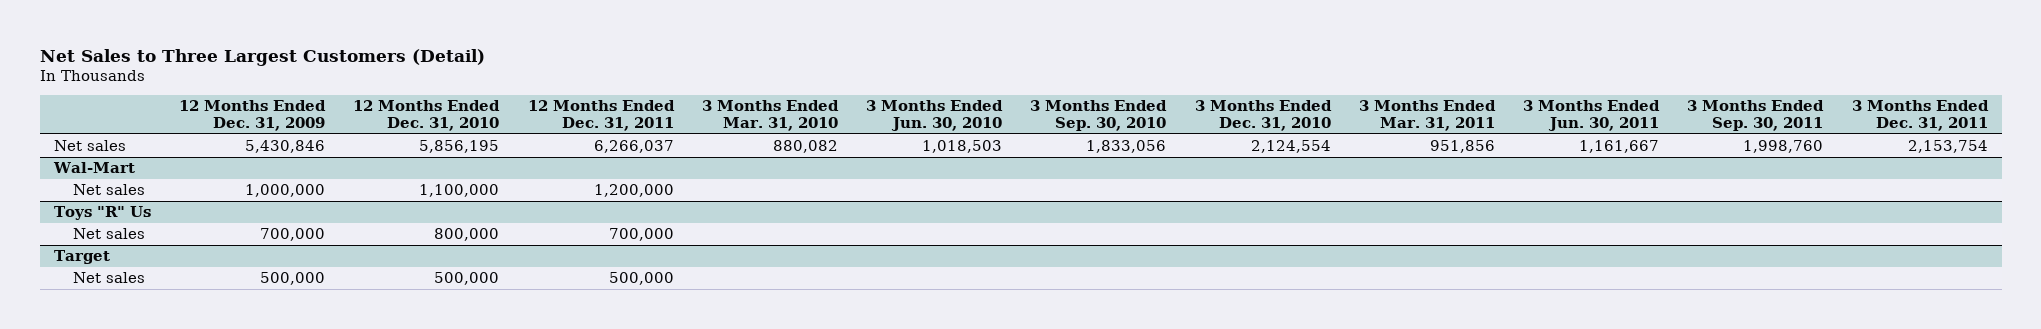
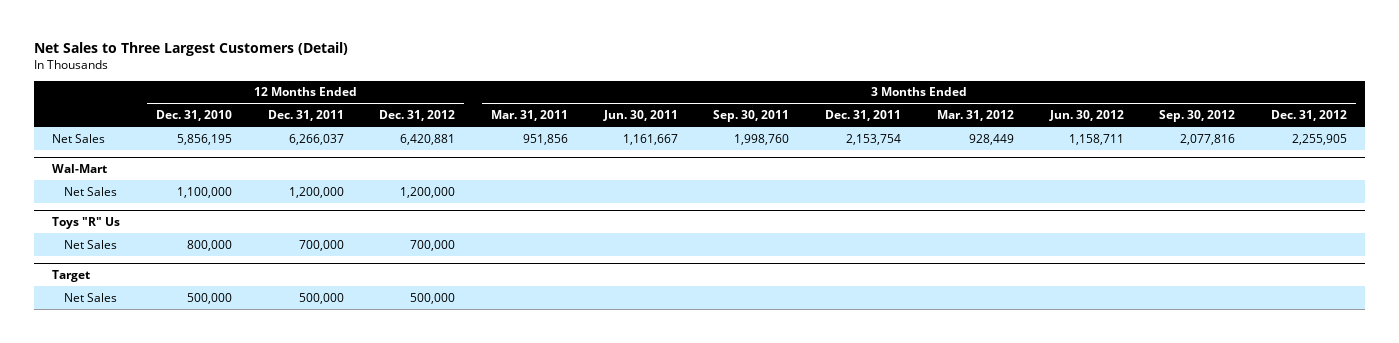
[178,100,326,132] 12 Months Ended Dec. 31, 2009 -> none
[701,100,839,132] 3 Months Ended Mar. 31, 2010 -> none
[866,100,1004,132] 3 Months Ended Jun. 30, 2010 -> none
[1030,100,1168,132] 3 Months Ended Sep. 30, 2010 -> none
[1194,100,1332,132] 3 Months Ended Dec. 31, 2010 -> none
none -> [379,110,456,122] Dec. 31, 2012
none -> [936,110,1014,122] Mar. 31, 2012
none -> [1048,110,1124,122] Jun. 30, 2012
none -> [1159,110,1236,123] Sep. 30, 2012
none -> [1271,110,1348,122] Dec. 31, 2012
[53,140,126,152] Net sales -> [52,133,106,143] Net Sales
[73,184,146,196] Net sales -> [63,186,117,196] Net Sales
[73,228,146,240] Net sales -> [63,239,117,249] Net Sales
[73,272,146,284] Net sales -> [63,292,117,302] Net Sales

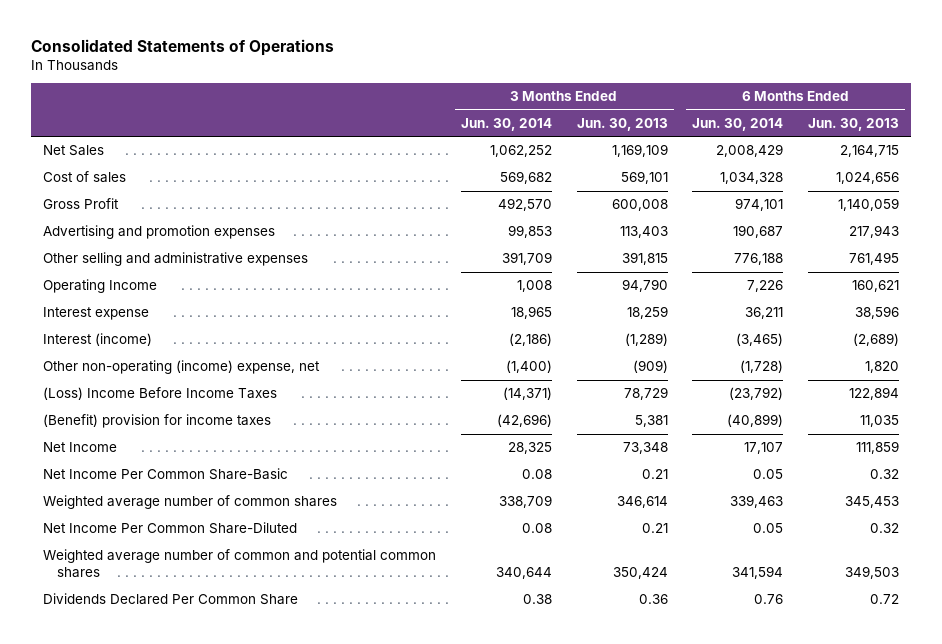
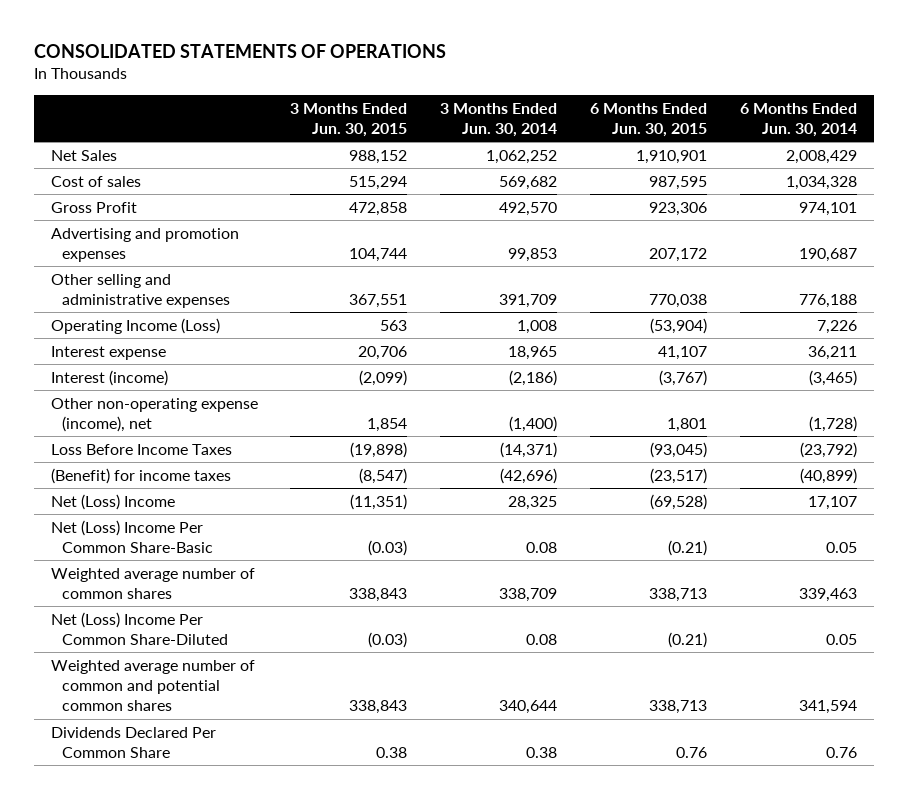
[30,38,334,56] Consolidated Statements of Operations -> [34,44,447,59] CONSOLIDATED STATEMENTS OF OPERATIONS
[576,117,668,131] Jun. 30, 2013 -> none
[807,117,899,131] Jun. 30, 2013 -> none
none -> [290,102,408,137] 3 Months Ended Jun. 30, 2015
none -> [590,102,708,137] 6 Months Ended Jun. 30, 2015
[43,279,158,294] Operating Income -> [50,317,220,334] Operating Income (Loss)
[43,360,321,375] Other non-operating (income) expense, net -> [50,397,258,432] Other non-operating expense (income), net
[43,387,278,401] (Loss) Income Before Income Taxes -> [50,443,232,455] Loss Before Income Taxes
[43,414,272,429] (Benefit) provision for income taxes -> [50,467,231,484] (Benefit) for income taxes
[43,442,118,453] Net Income -> [50,493,175,510] Net (Loss) Income
[43,468,289,481] Net Income Per Common Share-Basic -> [50,519,214,553] Net (Loss) Income Per Common Share-Basic
[43,522,298,535] Net Income Per Common Share-Diluted -> [50,611,229,645] Net (Loss) Income Per Common Share-Diluted

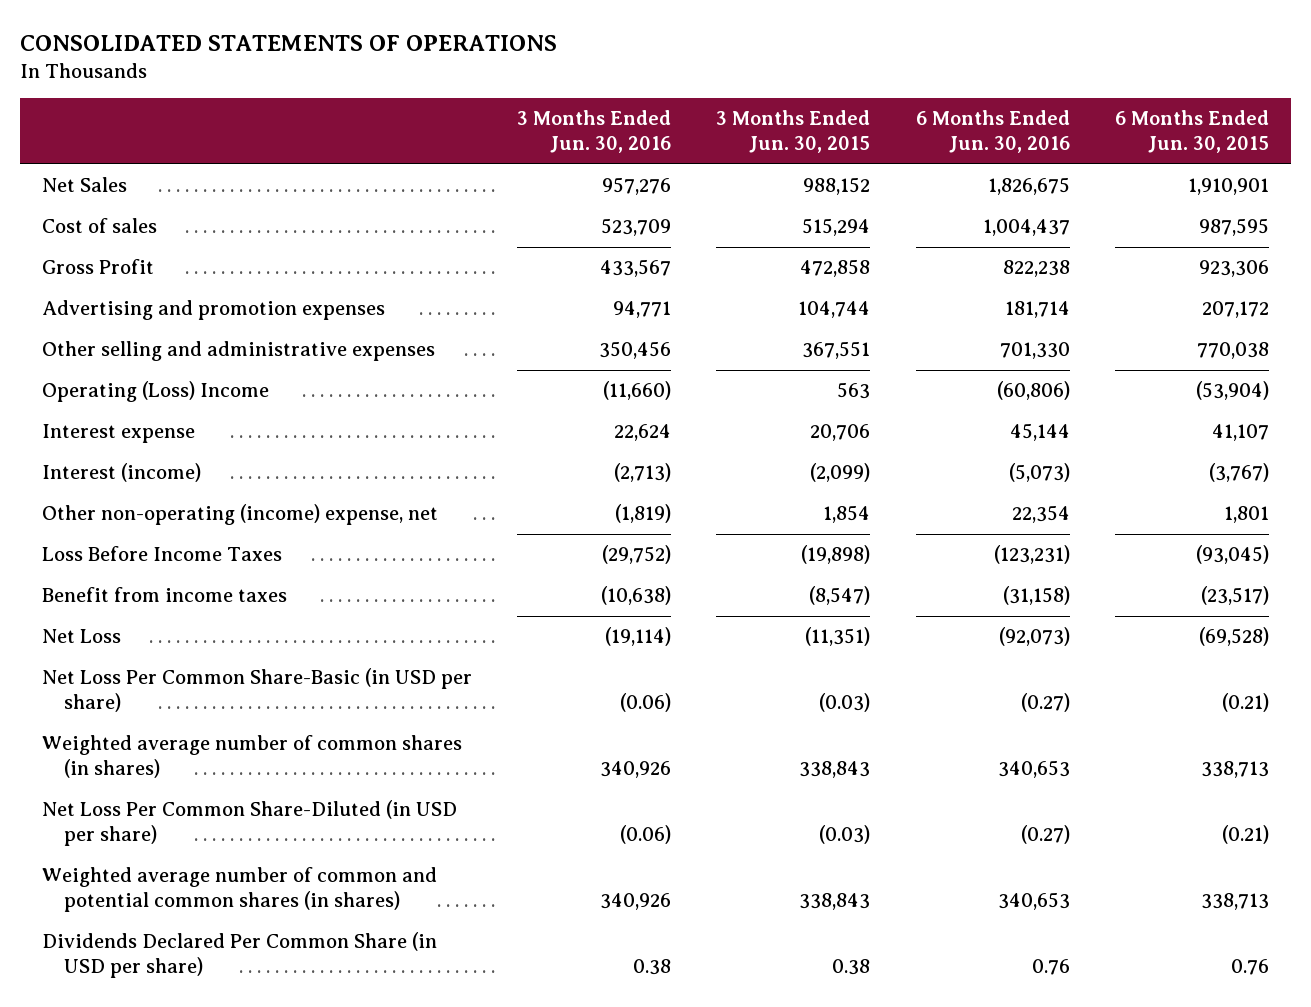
[440,102,558,137] 3 Months Ended Jun. 30, 2014 -> none
[740,102,858,137] 6 Months Ended Jun. 30, 2014 -> none
none -> [517,110,672,154] 3 Months Ended Jun. 30, 2016
none -> [915,110,1070,154] 6 Months Ended Jun. 30, 2016
[50,317,220,334] Operating Income (Loss) -> [42,381,270,403] Operating (Loss) Income
[50,397,258,432] Other non-operating expense (income), net -> [42,504,439,526] Other non-operating (income) expense, net
[50,467,231,484] (Benefit) for income taxes -> [42,587,288,603] Benefit from income taxes
[50,493,175,510] Net (Loss) Income -> [42,629,122,644] Net Loss
[50,519,214,553] Net (Loss) Income Per Common Share-Basic -> [42,668,473,713] Net Loss Per Common Share-Basic (in USD per share)
[50,567,255,599] Weighted average number of common shares -> [42,735,463,779] Weighted average number of common shares (in shares)
[50,611,229,645] Net (Loss) Income Per Common Share-Diluted -> [42,800,458,847] Net Loss Per Common Share-Diluted (in USD per share)
[50,659,255,712] Weighted average number of common and potential common shares -> [42,867,438,913] Weighted average number of common and potential common shares (in shares)
[50,726,216,758] Dividends Declared Per Common Share -> [42,932,438,979] Dividends Declared Per Common Share (in USD per share)

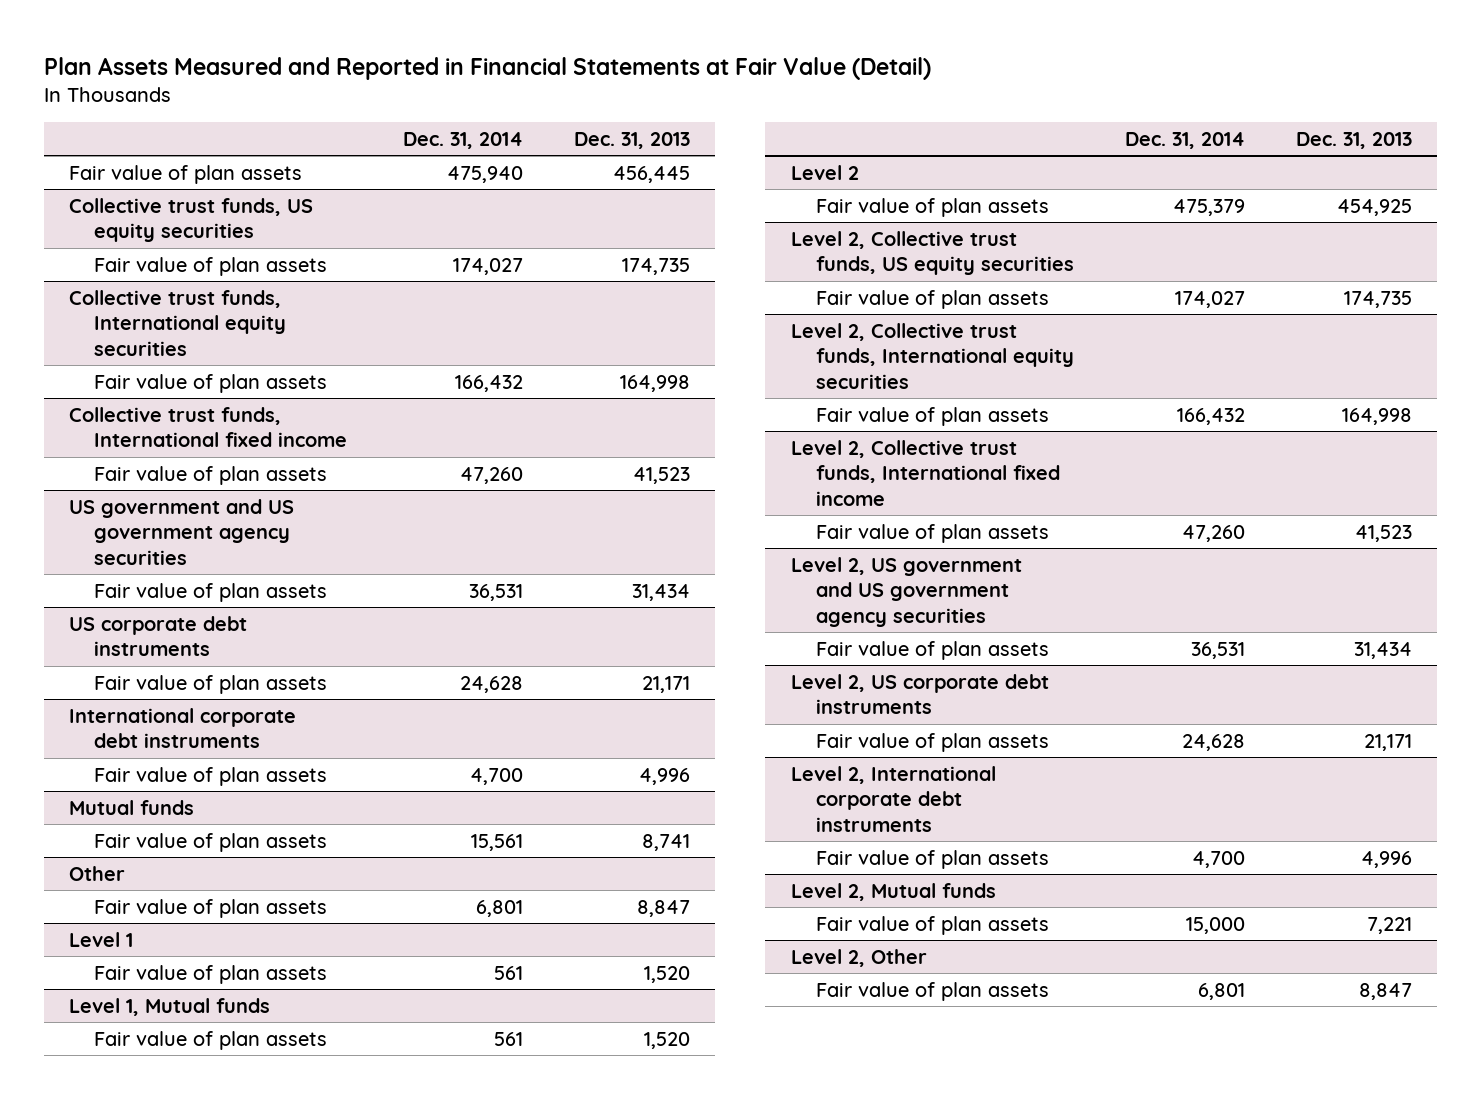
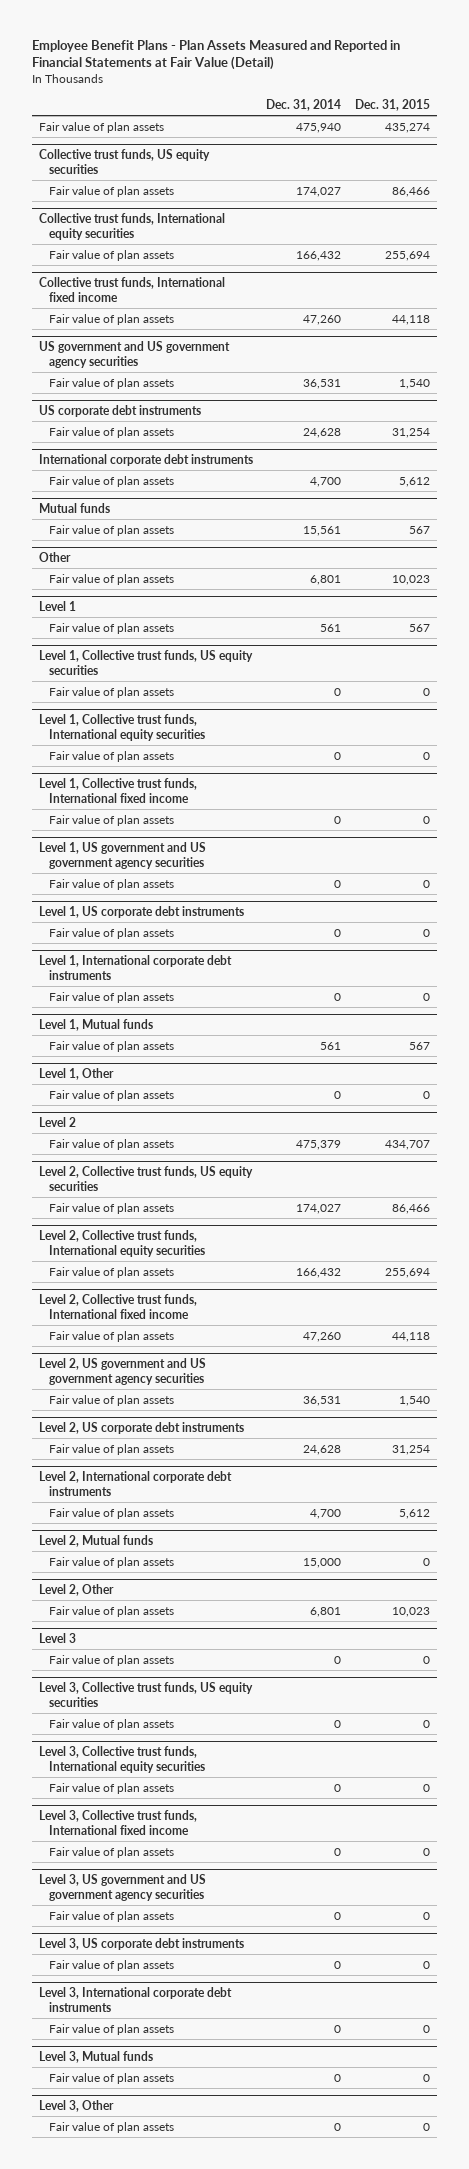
[43,56,931,80] Plan Assets Measured and Reported in Financial Statements at Fair Value (Detail) -> [31,39,400,71] Employee Benefit Plans - Plan Assets Measured and Reported in Financial Statements at Fair Value (Detail)
[573,131,690,149] Dec. 31, 2013 -> none
none -> [355,99,431,112] Dec. 31, 2015
none -> [38,650,253,675] Level 1, Collective trust funds, US equity securities
none -> [49,686,175,698] Fair value of plan assets
none -> [38,714,206,741] Level 1, Collective trust funds, International equity securities
none -> [49,750,175,762] Fair value of plan assets
none -> [38,778,197,803] Level 1, Collective trust funds, International fixed income
none -> [49,814,175,826] Fair value of plan assets
none -> [38,842,206,869] Level 1, US government and US government agency securities
none -> [49,878,175,890] Fair value of plan assets
none -> [38,906,244,919] Level 1, US corporate debt instruments
none -> [49,927,175,939] Fair value of plan assets
none -> [38,955,232,980] Level 1, International corporate debt instruments
none -> [49,991,175,1003] Fair value of plan assets
none -> [38,1068,114,1081] Level 1, Other
none -> [49,1089,175,1101] Fair value of plan assets
none -> [38,1633,76,1644] Level 3
none -> [49,1654,175,1666] Fair value of plan assets
none -> [38,1682,253,1707] Level 3, Collective trust funds, US equity securities
none -> [49,1718,175,1730] Fair value of plan assets
none -> [38,1746,206,1773] Level 3, Collective trust funds, International equity securities
none -> [49,1782,175,1794] Fair value of plan assets
none -> [38,1810,197,1835] Level 3, Collective trust funds, International fixed income
none -> [49,1846,175,1858] Fair value of plan assets
none -> [38,1874,206,1901] Level 3, US government and US government agency securities
none -> [49,1910,175,1922] Fair value of plan assets
none -> [38,1938,244,1951] Level 3, US corporate debt instruments
none -> [49,1959,175,1971] Fair value of plan assets
none -> [38,1987,232,2012] Level 3, International corporate debt instruments
none -> [49,2023,175,2035] Fair value of plan assets
none -> [38,2051,153,2064] Level 3, Mutual funds
none -> [49,2072,175,2084] Fair value of plan assets
none -> [38,2100,114,2113] Level 3, Other
none -> [49,2121,175,2133] Fair value of plan assets

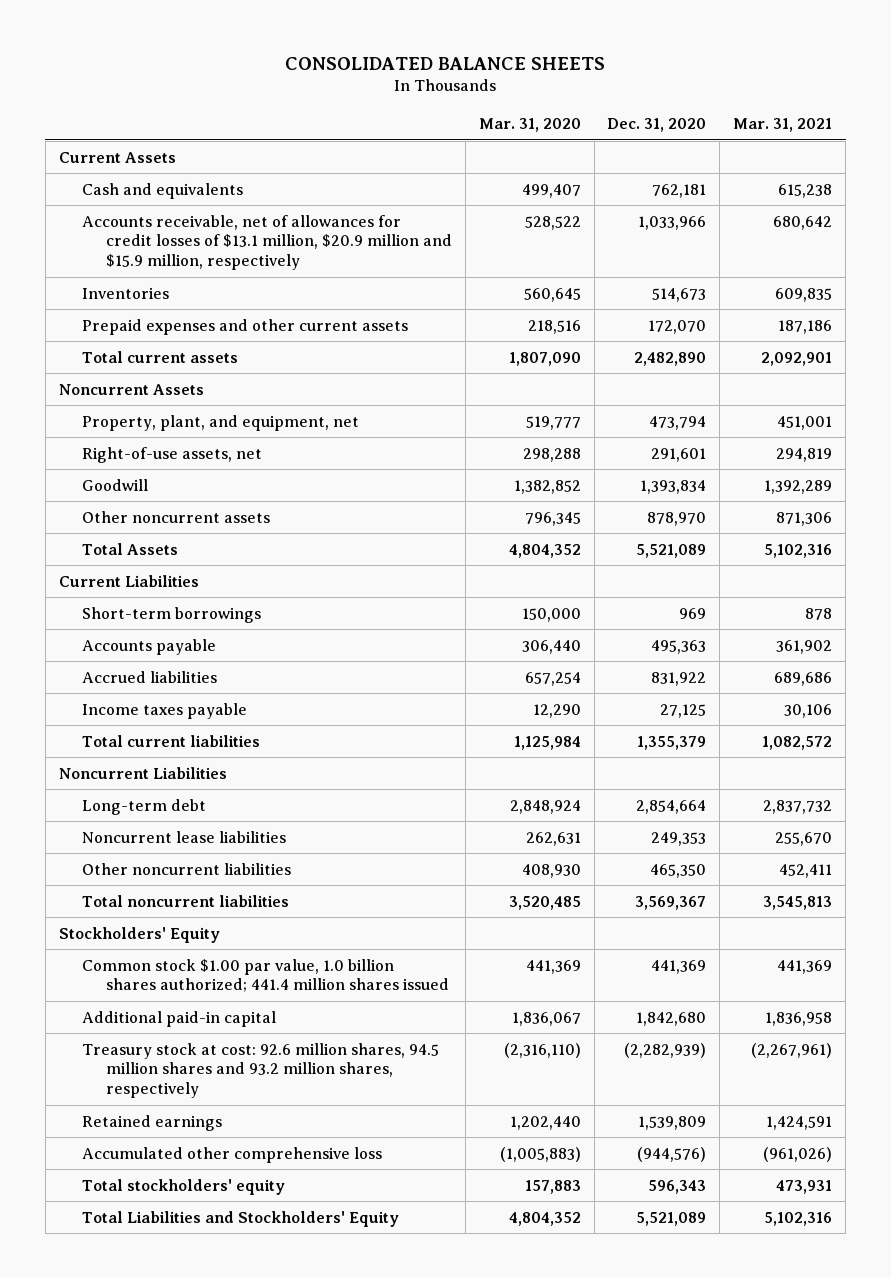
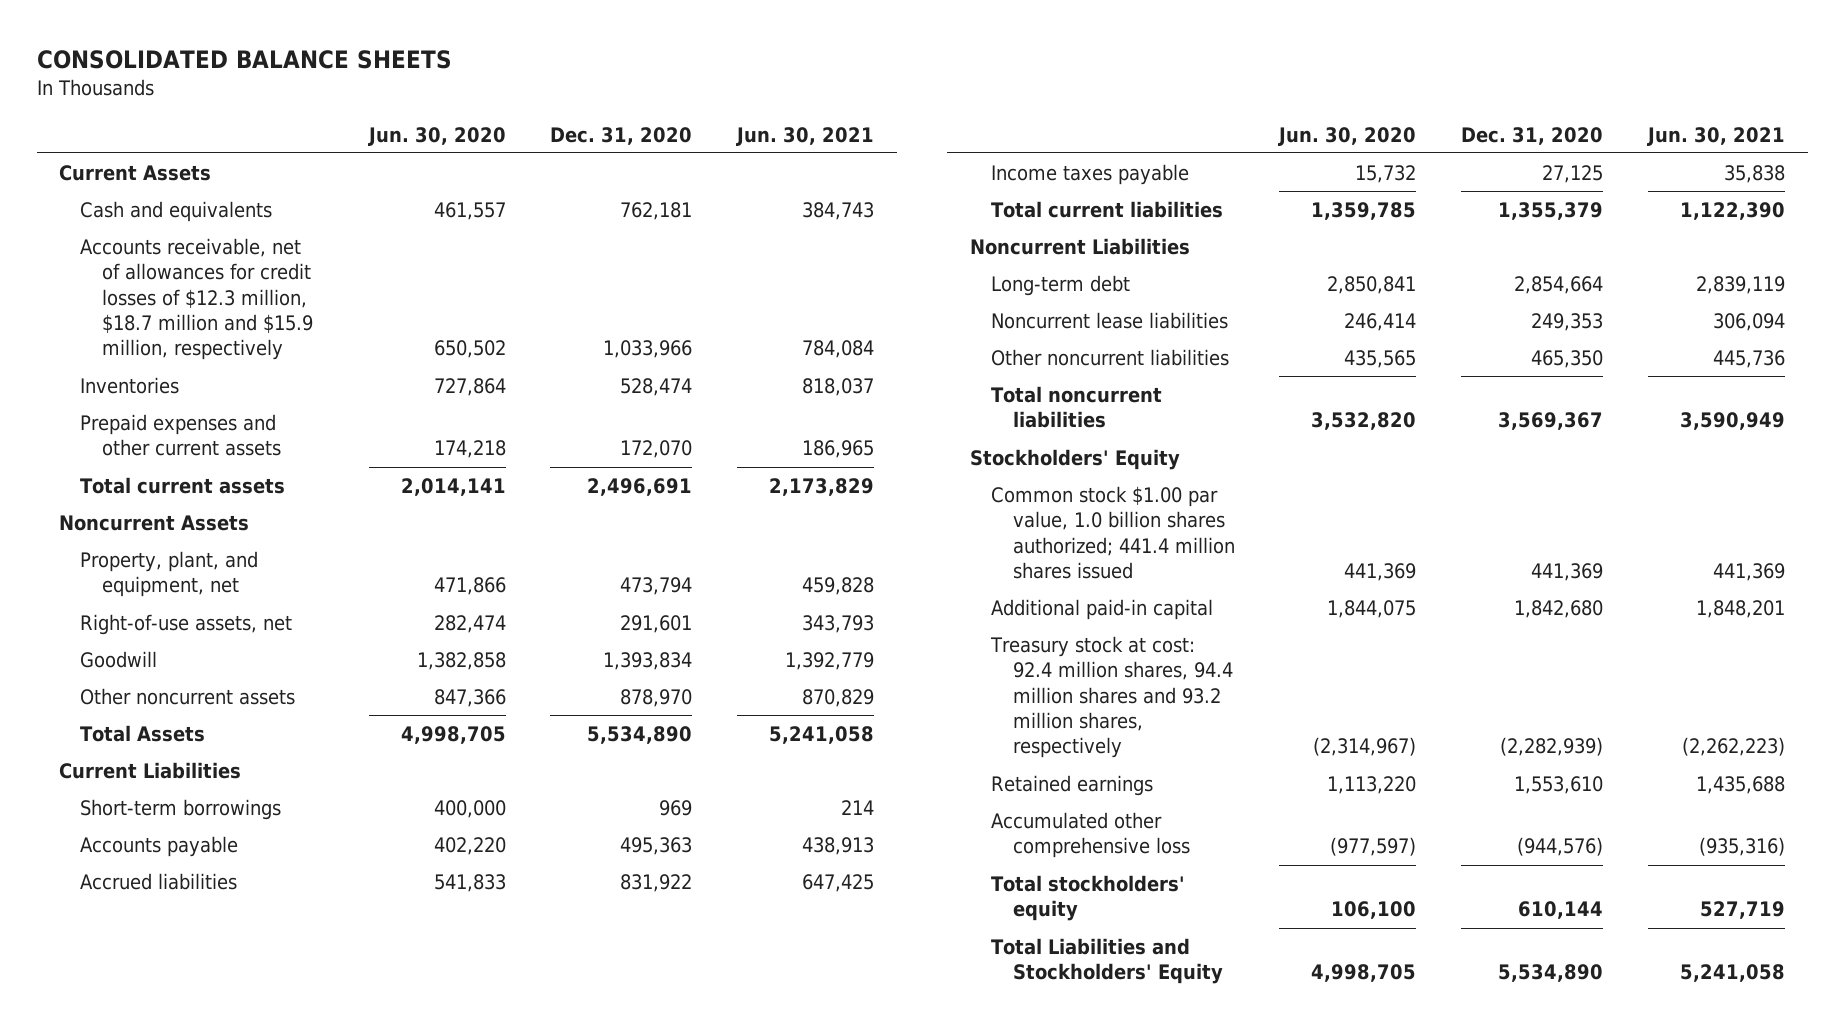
[478,117,581,132] Mar. 31, 2020 -> none
[733,117,833,132] Mar. 31, 2021 -> none
none -> [367,126,506,146] Jun. 30, 2020
none -> [736,126,875,146] Jun. 30, 2021
[82,214,452,271] Accounts receivable, net of allowances for credit losses of $13.1 million, $20.9 million and $15.9 million, respectively -> [80,238,313,361] Accounts receivable, net of allowances for credit losses of $12.3 million, $18.7 million and $15.9 million, respectively
[652,287,707,302] 514,673 -> [620,378,693,397] 528,474
[634,351,707,366] 2,482,890 -> [587,478,693,497] 2,496,691
[636,543,707,558] 5,521,089 -> [587,726,693,745] 5,534,890
[82,1042,440,1099] Treasury stock at cost: 92.6 million shares, 94.5 million shares and 93.2 million shares, respectively -> [990,636,1233,759] Treasury stock at cost: 92.4 million shares, 94.4 million shares and 93.2 million shares, respectively
[638,1115,707,1130] 1,539,809 -> [1514,776,1604,795] 1,553,610
[648,1179,707,1194] 596,343 -> [1518,901,1604,920] 610,144
[636,1211,707,1226] 5,521,089 -> [1498,964,1604,983] 5,534,890

